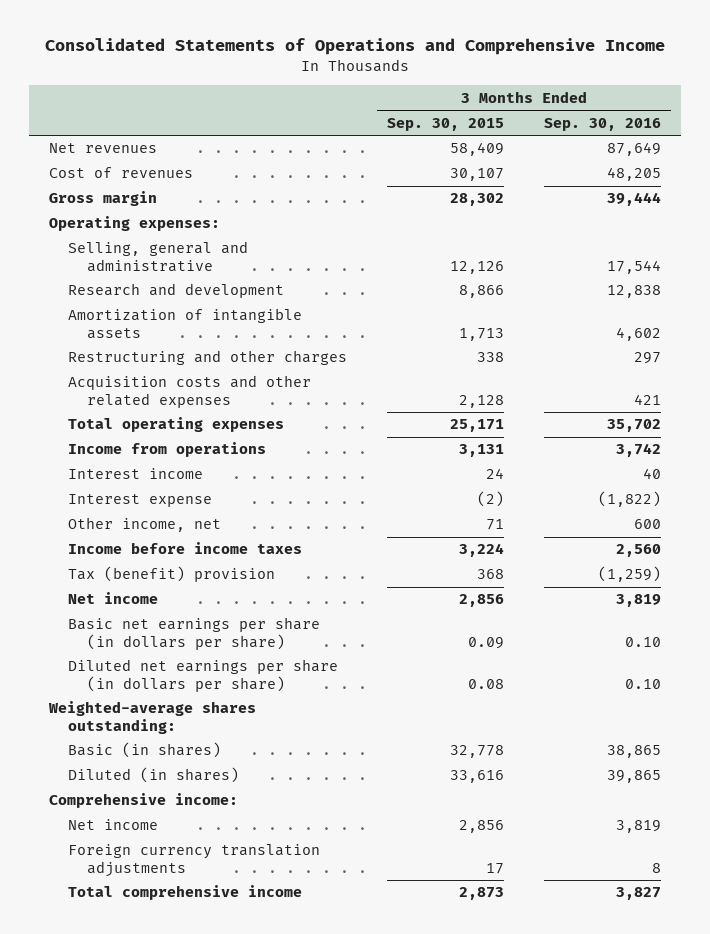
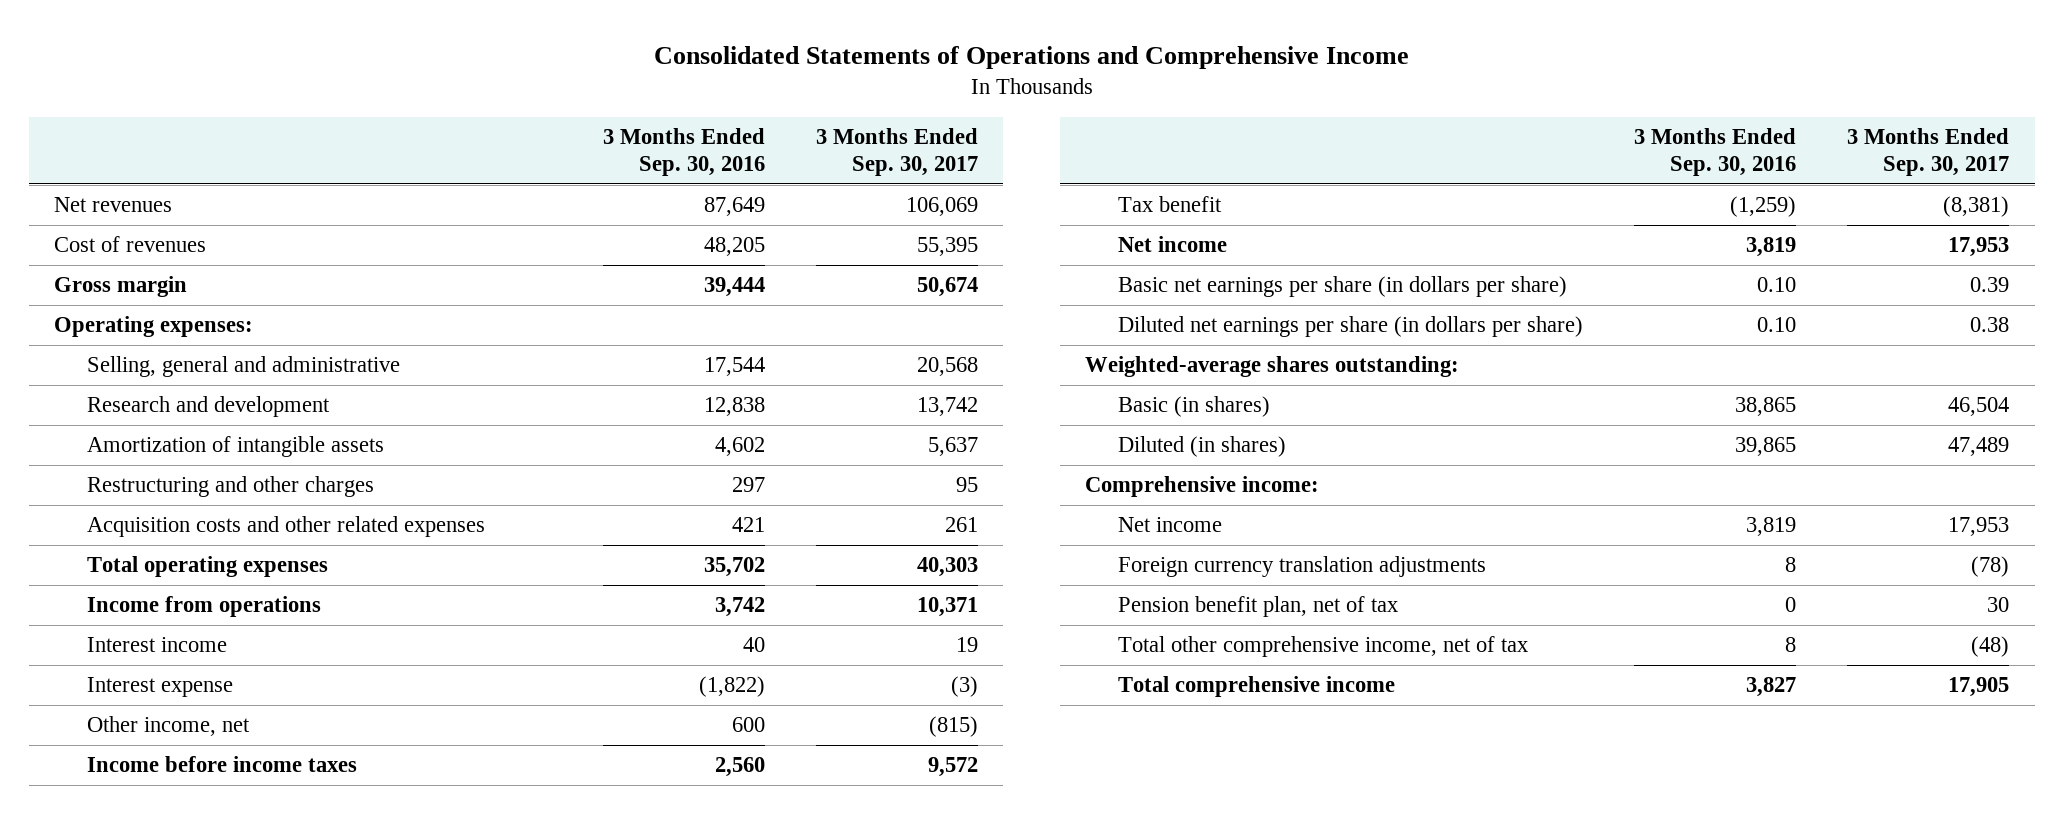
[387,117,505,131] Sep. 30, 2015 -> none
none -> [815,128,978,177] 3 Months Ended Sep. 30, 2017
[68,566,276,583] Tax (benefit) provision -> [1118,196,1223,213] Tax benefit
none -> [1118,596,1399,618] Pension benefit plan, net of tax
none -> [1118,636,1529,658] Total other comprehensive income, net of tax

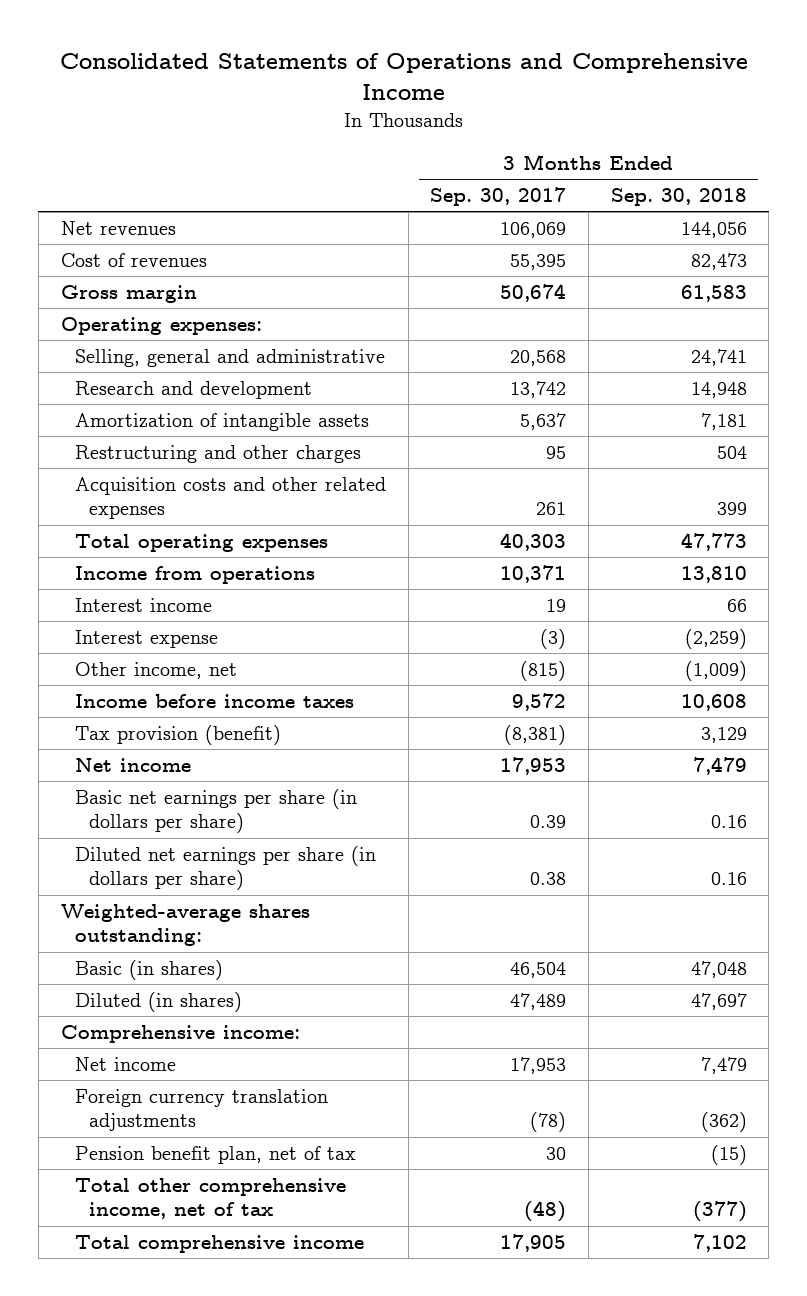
[602,128,765,177] 3 Months Ended Sep. 30, 2016 -> none
none -> [610,188,747,207] Sep. 30, 2018
[1118,196,1223,213] Tax benefit -> [75,724,282,745] Tax provision (benefit)

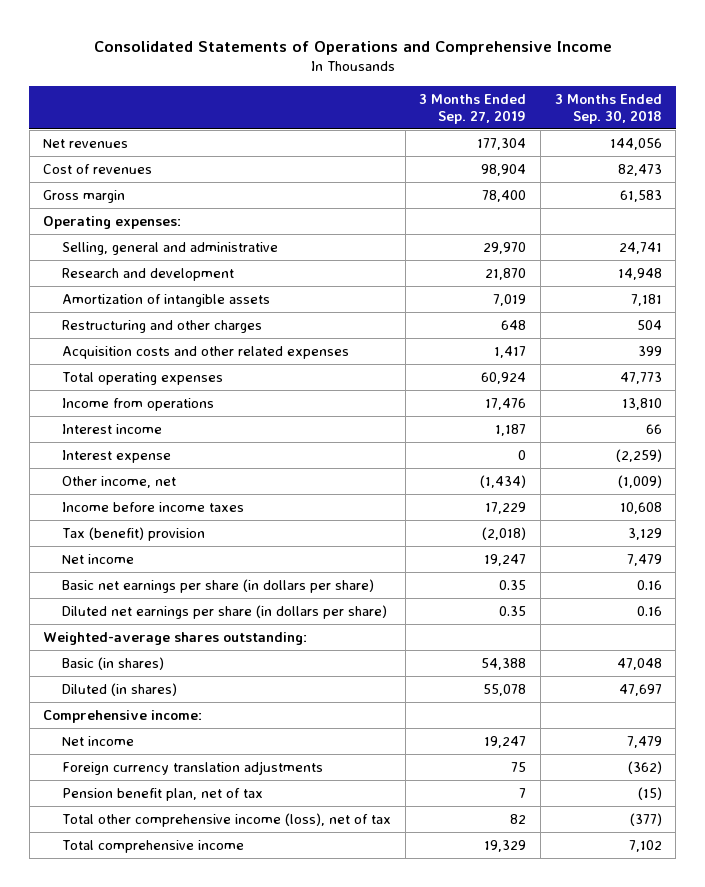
[430,187,567,207] Sep. 30, 2017 -> none
none -> [419,93,527,124] 3 Months Ended Sep. 27, 2019
[75,724,282,745] Tax provision (benefit) -> [62,527,206,542] Tax (benefit) provision
[75,1177,347,1220] Total other comprehensive income, net of tax -> [62,813,392,828] Total other comprehensive income (loss), net of tax

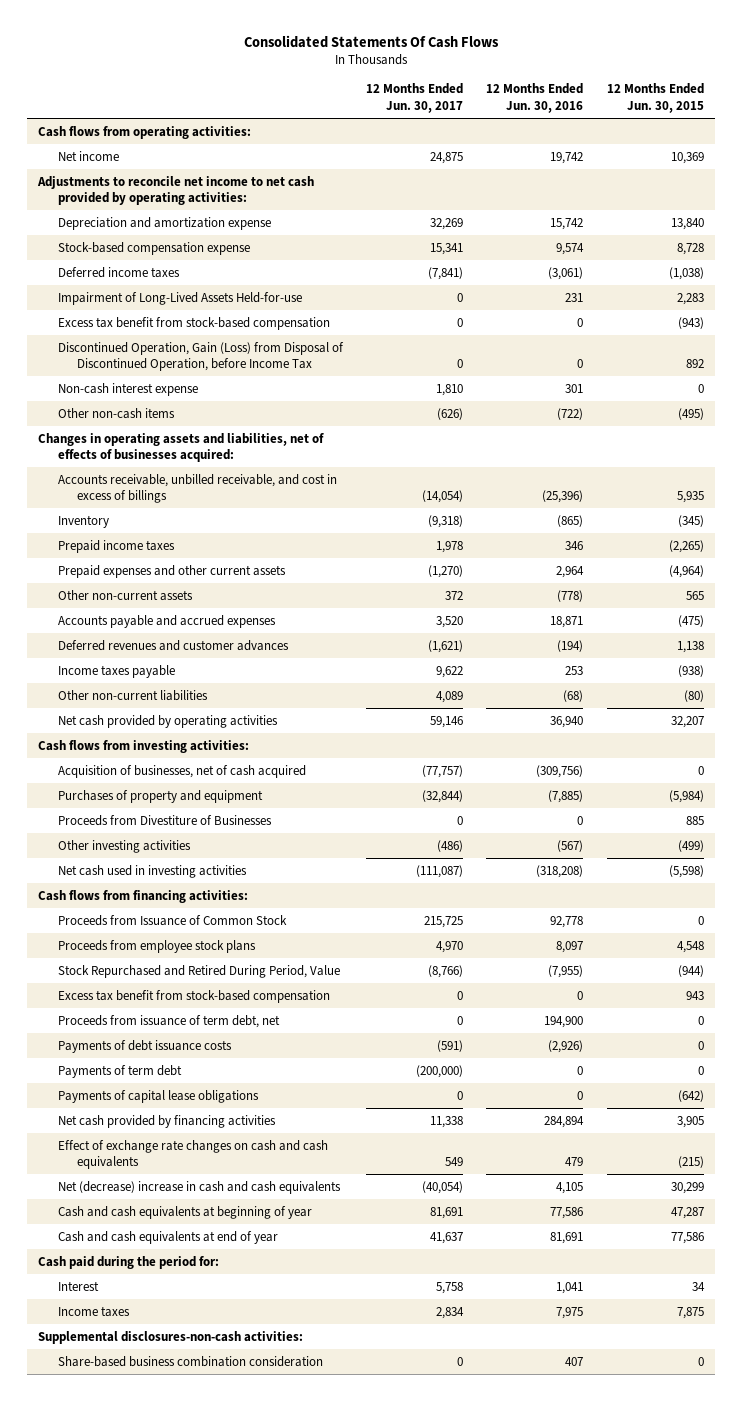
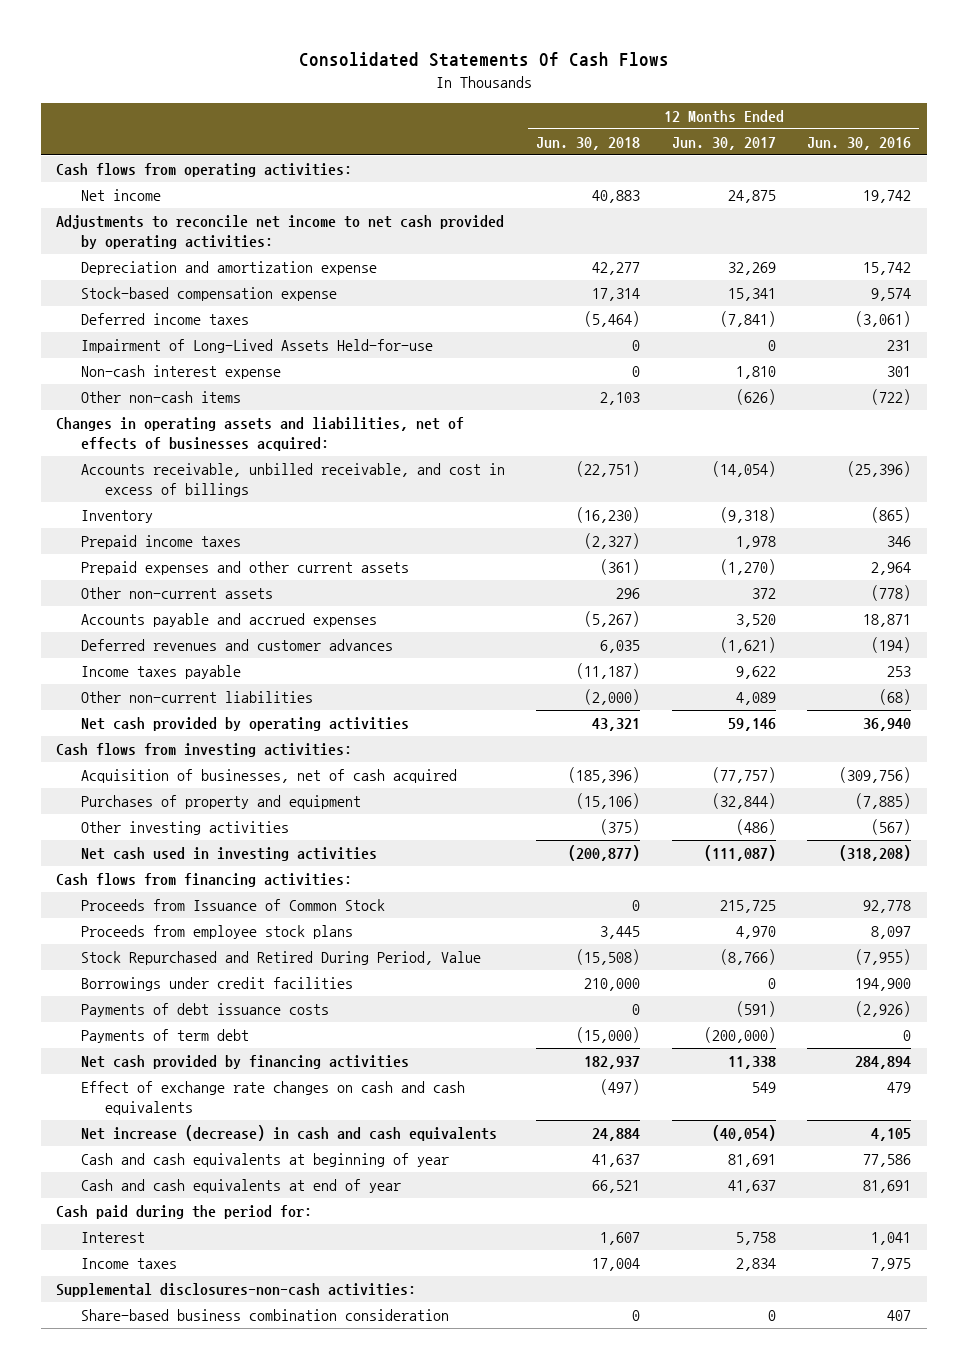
[606,83,704,113] 12 Months Ended Jun. 30, 2015 -> none
none -> [536,136,641,150] Jun. 30, 2018
[57,316,330,330] Excess tax benefit from stock-based compensation -> none
[57,341,344,372] Discontinued Operation, Gain (Loss) from Disposal of Discontinued Operation, before Income Tax -> none
[57,814,272,826] Proceeds from Divestiture of Businesses -> none
[57,989,330,1003] Excess tax benefit from stock-based compensation -> none
[57,1014,280,1028] Proceeds from issuance of term debt, net -> [80,977,353,992] Borrowings under credit facilities
[57,1089,259,1103] Payments of capital lease obligations -> none
[57,1180,341,1194] Net (decrease) increase in cash and cash equivalents -> [80,1125,497,1142] Net increase (decrease) in cash and cash equivalents

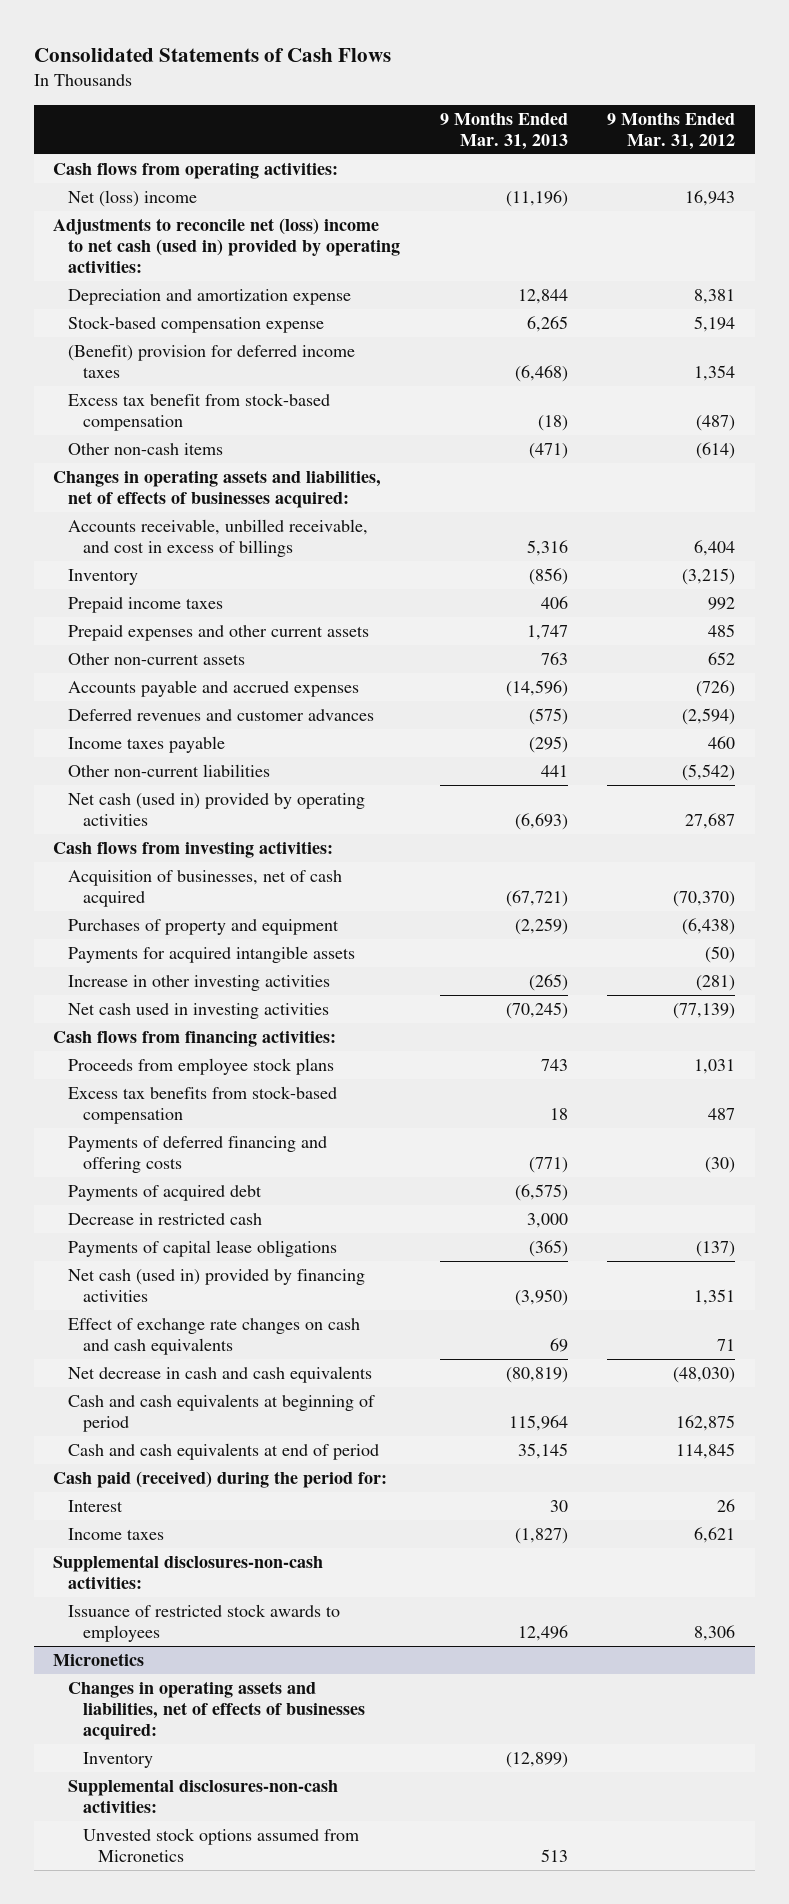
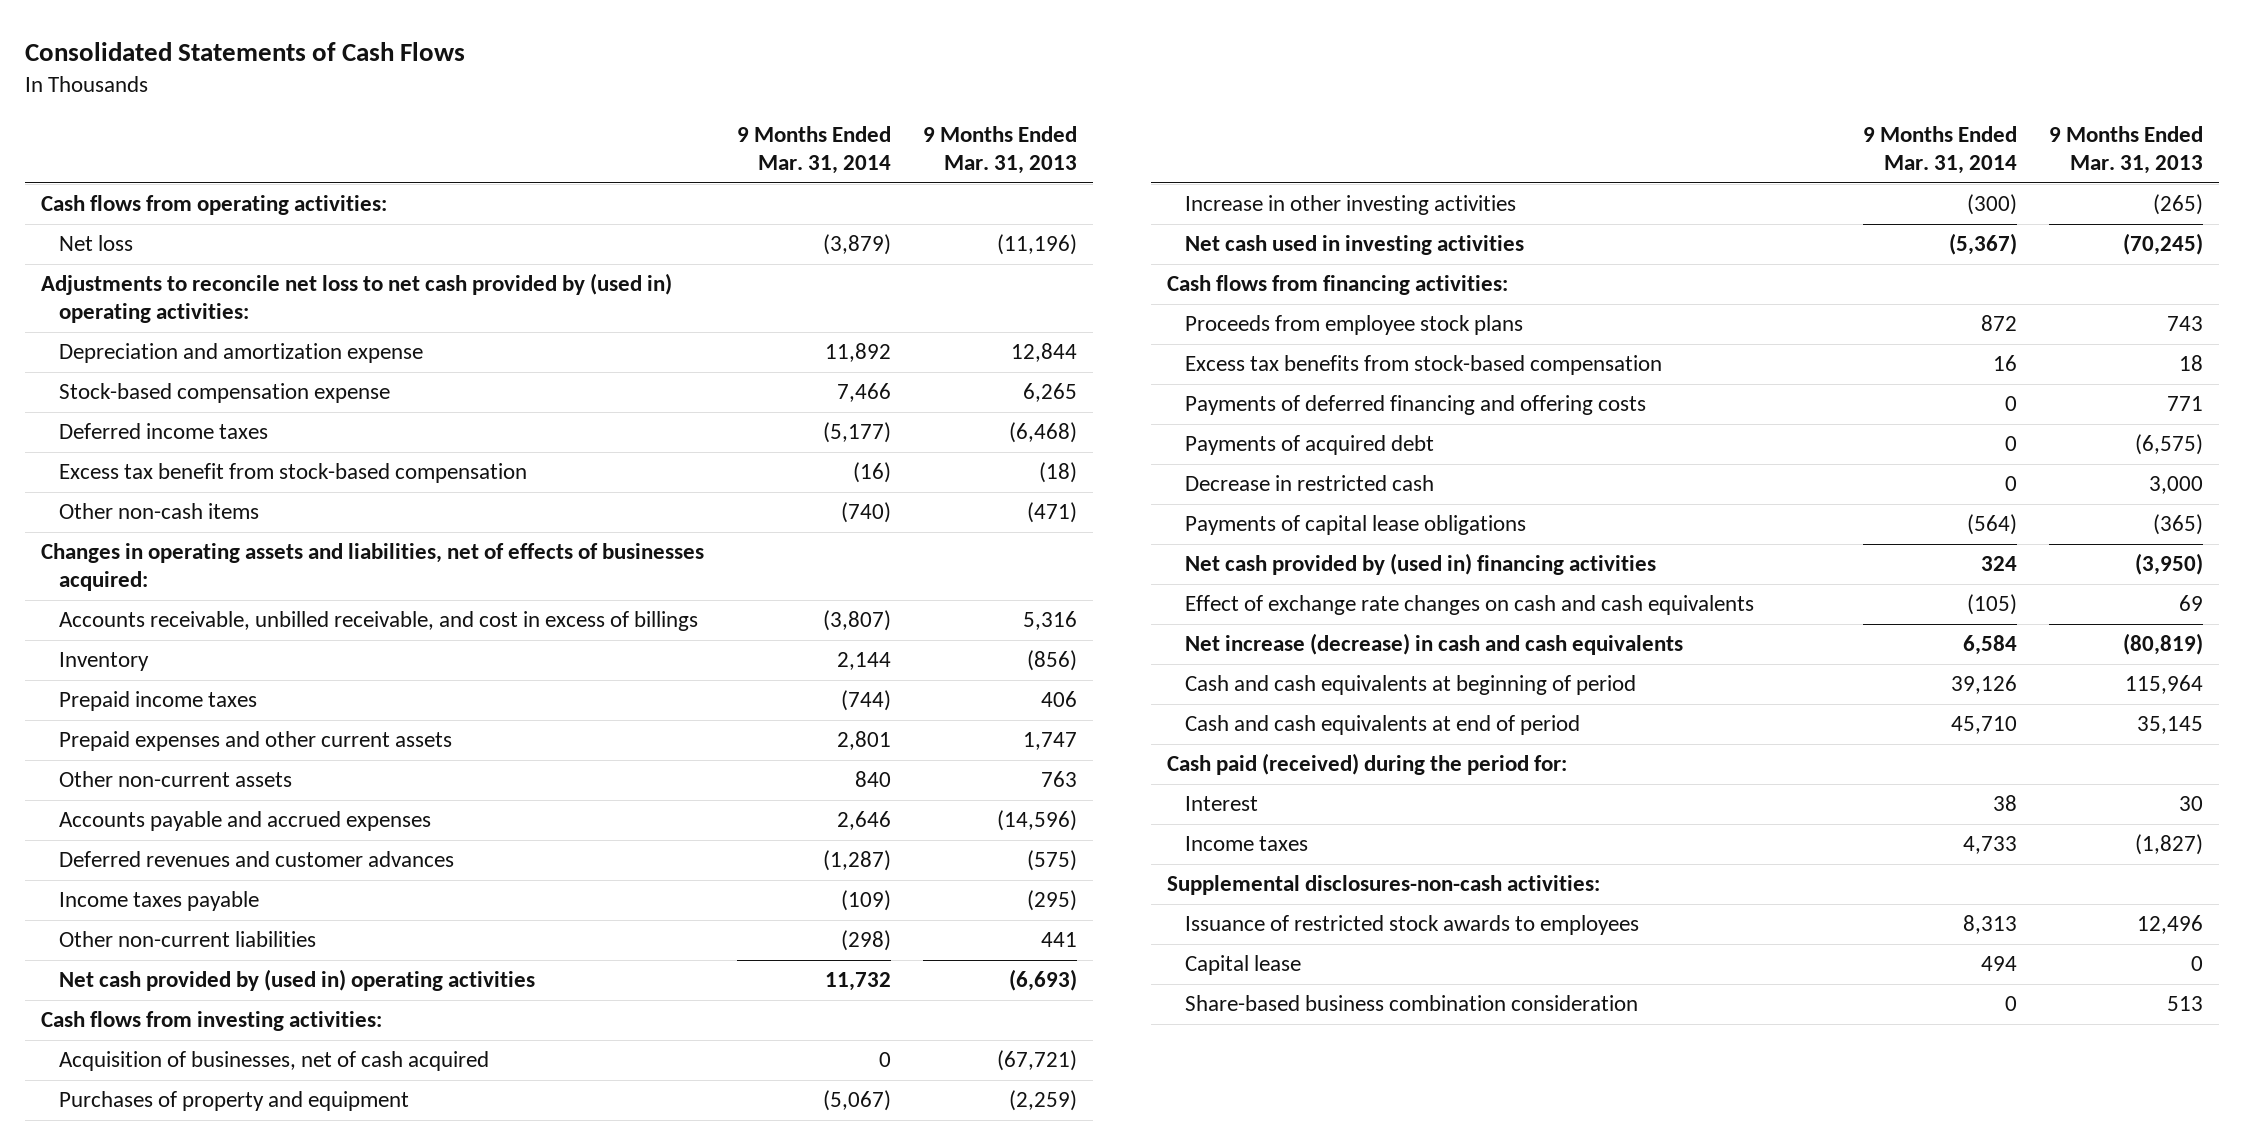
[607,111,736,150] 9 Months Ended Mar. 31, 2012 -> none
none -> [736,126,891,174] 9 Months Ended Mar. 31, 2014
[68,189,198,207] Net (loss) income -> [59,235,134,252] Net loss
[53,217,401,274] Adjustments to reconcile net (loss) income to net cash (used in) provided by operating activities: -> [41,273,673,324] Adjustments to reconcile net loss to net cash provided by (used in) operating activities:
[68,344,356,379] (Benefit) provision for deferred income taxes -> [59,423,269,440] Deferred income taxes
[68,792,366,827] Net cash (used in) provided by operating activities -> [59,969,536,992] Net cash provided by (used in) operating activities
[68,945,356,963] Payments for acquired intangible assets -> none
[528,1157,568,1174] (771) -> [2166,396,2203,412] 771
[68,1268,366,1303] Net cash (used in) provided by financing activities -> [1185,553,1657,576] Net cash provided by (used in) financing activities
[68,1365,373,1383] Net decrease in cash and cash equivalents -> [1185,633,1684,656] Net increase (decrease) in cash and cash equivalents
[53,1652,145,1666] Micronetics -> none
[68,1680,366,1741] Changes in operating assets and liabilities, net of effects of businesses acquired: -> none
[83,1751,154,1768] Inventory -> none
[68,1778,339,1814] Supplemental disclosures-non-cash activities: -> none
none -> [1185,955,1302,976] Capital lease
[83,1827,360,1863] Unvested stock options assumed from Micronetics -> [1185,995,1639,1012] Share-based business combination consideration

